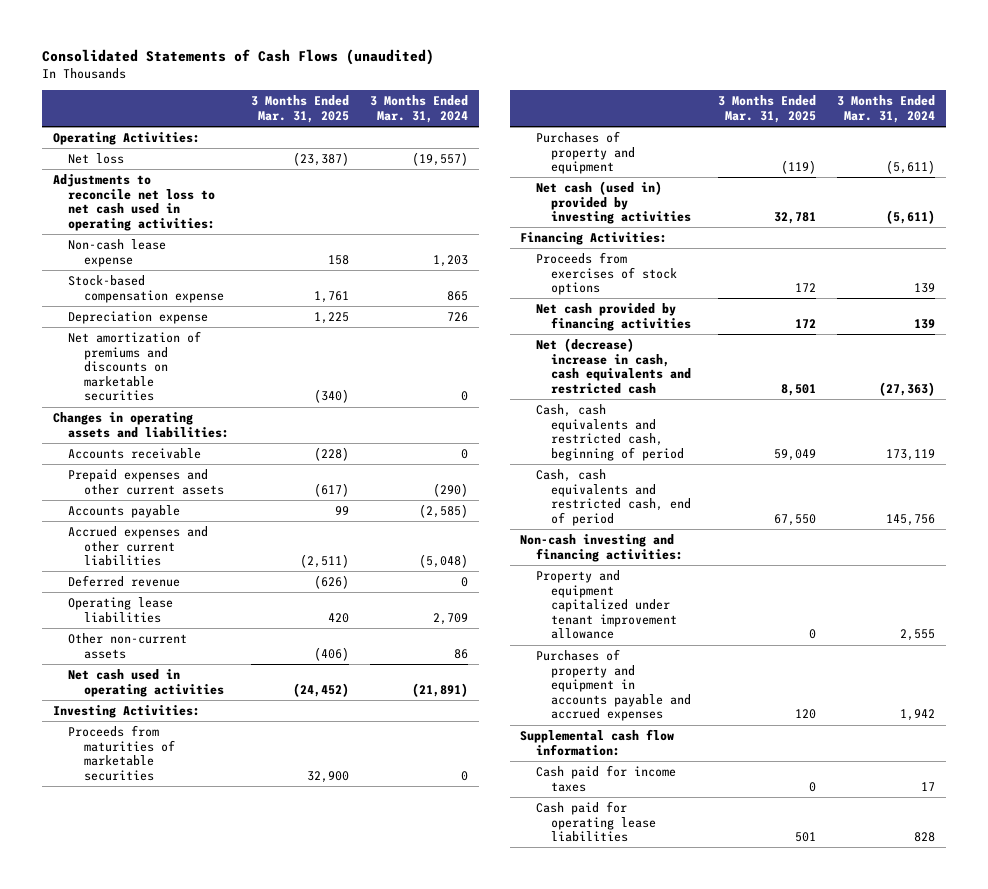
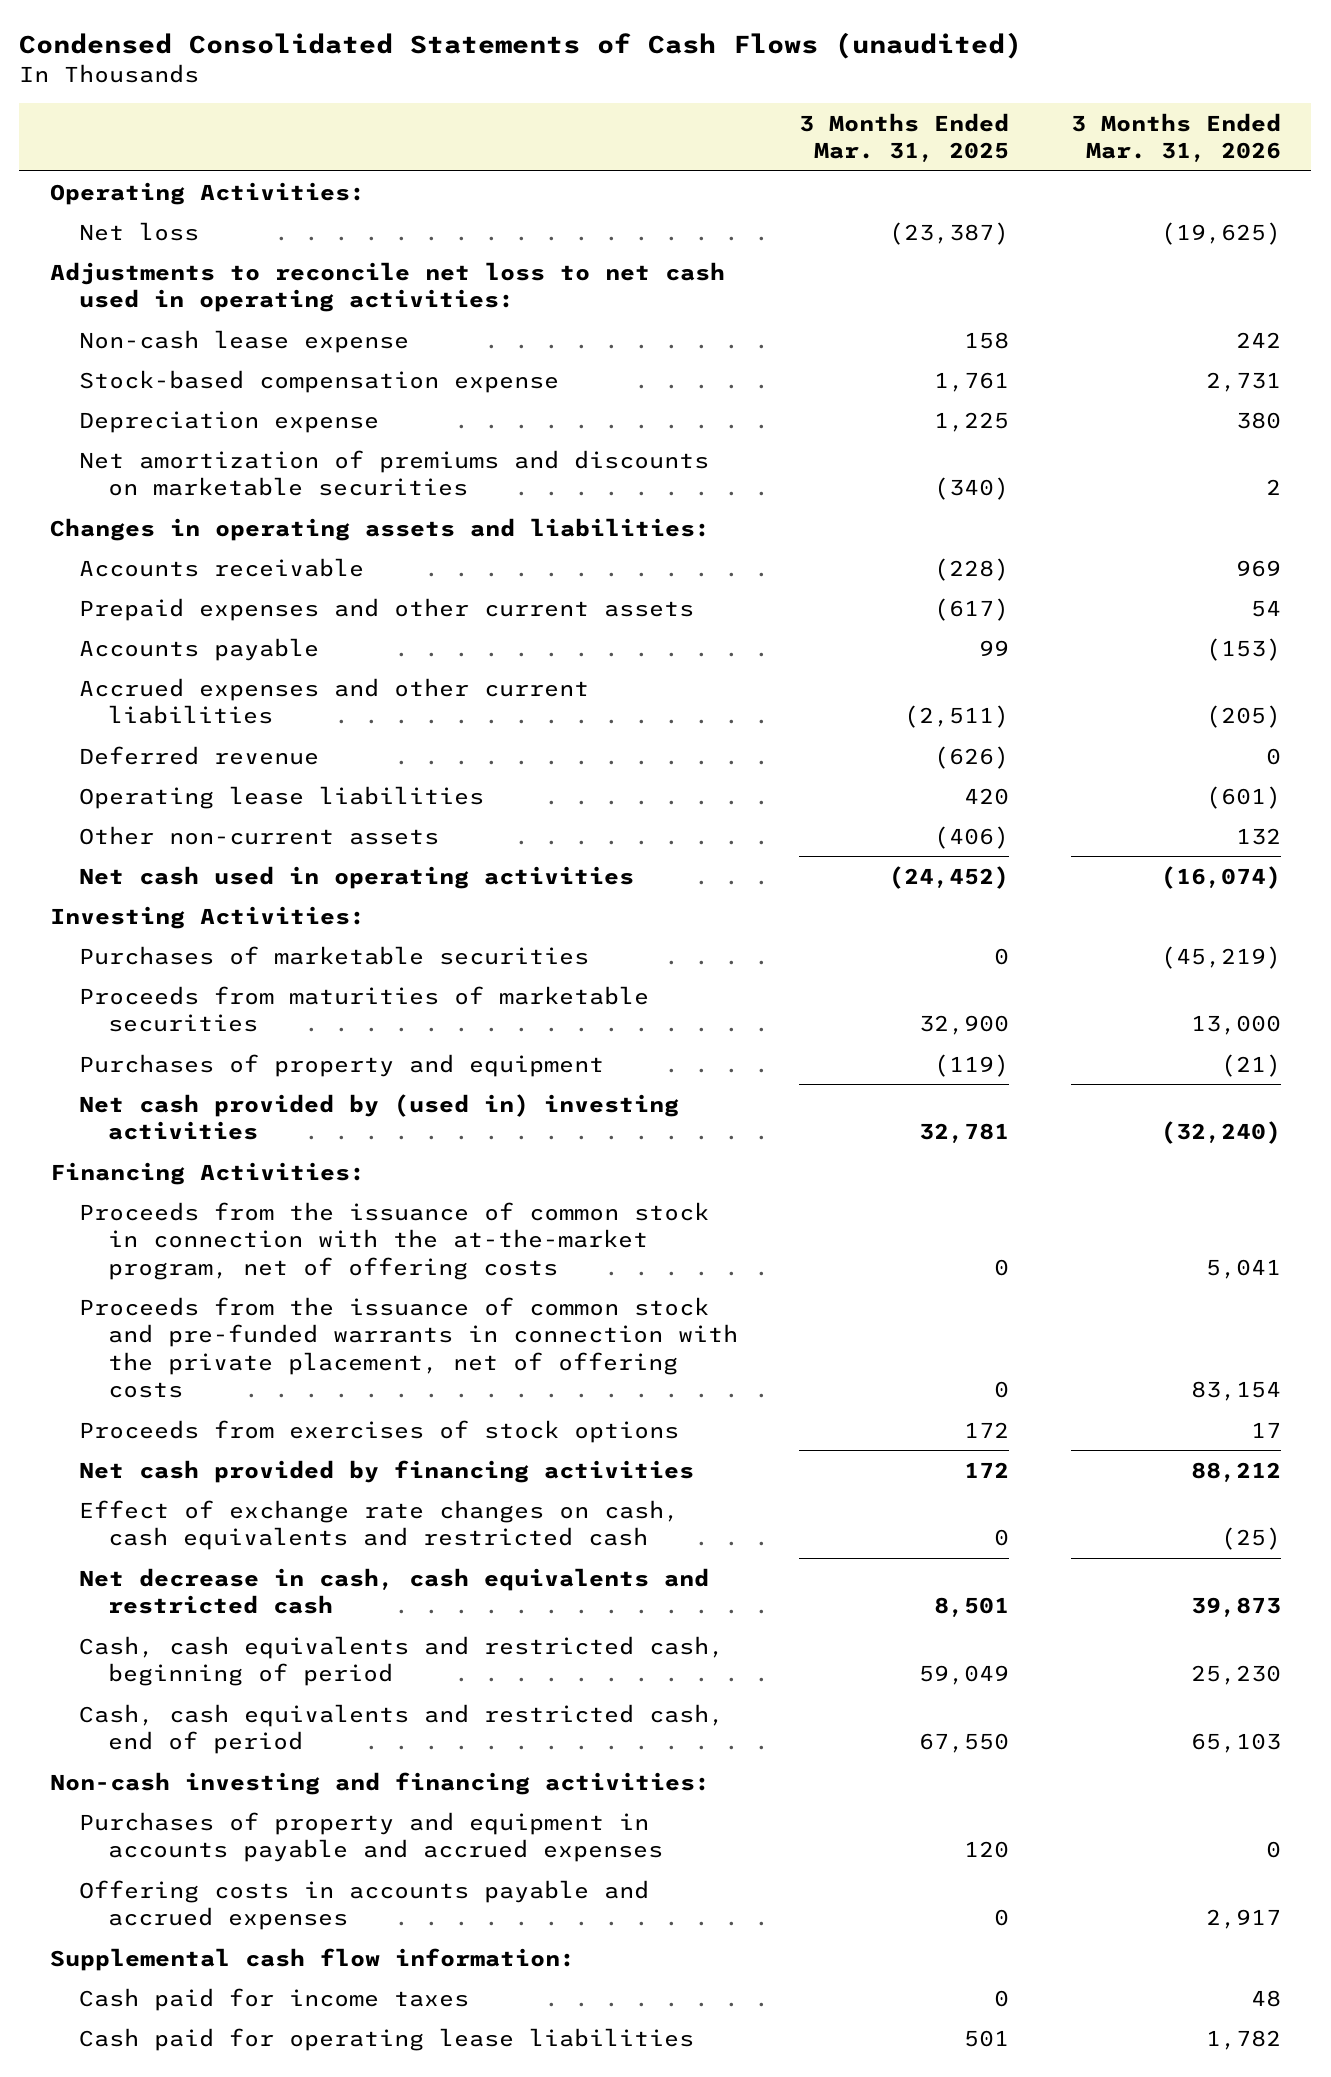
[42,49,435,66] Consolidated Statements of Cash Flows (unaudited) -> [19,31,1023,59] Condensed Consolidated Statements of Cash Flows (unaudited)
[369,95,468,123] 3 Months Ended Mar. 31, 2024 -> none
none -> [1070,112,1281,163] 3 Months Ended Mar. 31, 2026
none -> [79,945,590,965] Purchases of marketable securities
[535,180,692,225] Net cash (used in) provided by investing activities -> [79,1093,680,1141] Net cash provided by (used in) investing activities
none -> [79,1201,710,1280] Proceeds from the issuance of common stock in connection with the at-the-market program, net of offering costs
none -> [79,1296,739,1399] Proceeds from the issuance of common stock and pre-funded warrants in connection with the private placement, net of offering costs
none -> [79,1499,680,1551] Effect of exchange rate changes on cash, cash equivalents and restricted cash
[535,337,692,394] Net (decrease) increase in cash, cash equivalents and restricted cash -> [79,1567,710,1615] Net decrease in cash, cash equivalents and restricted cash
[535,569,678,640] Property and equipment capitalized under tenant improvement allowance -> none
none -> [79,1879,650,1931] Offering costs in accounts payable and accrued expenses

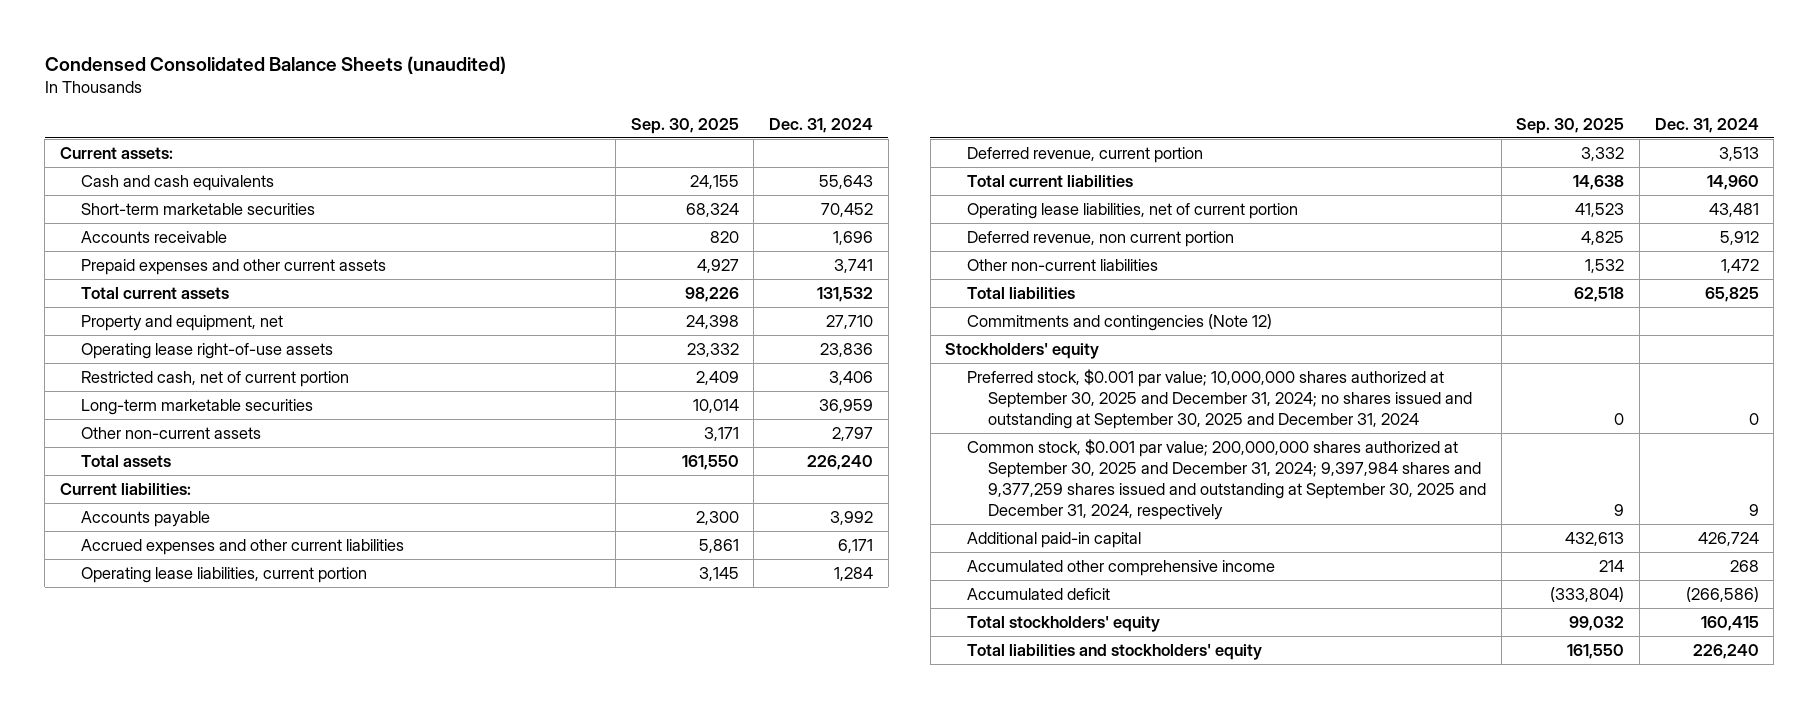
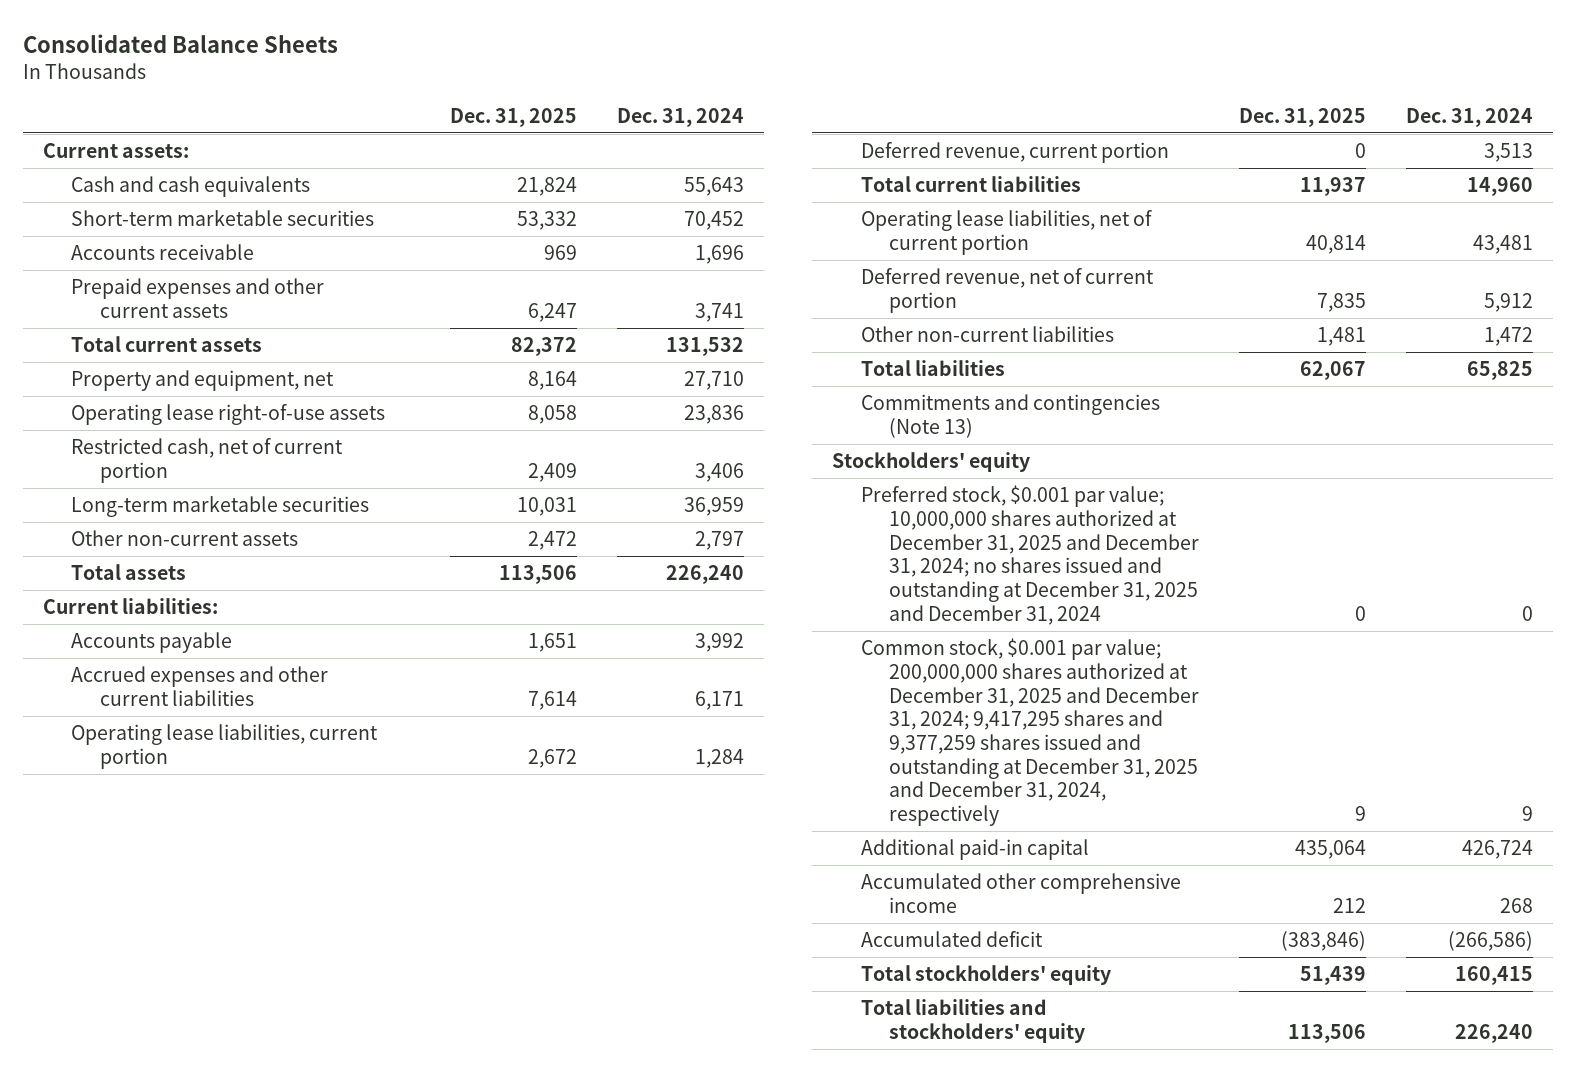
[44,55,506,74] Condensed Consolidated Balance Sheets (unaudited) -> [22,33,338,53] Consolidated Balance Sheets
[630,117,739,134] Sep. 30, 2025 -> none
none -> [449,107,577,127] Dec. 31, 2025
[966,231,1234,248] Deferred revenue, non current portion -> [860,268,1154,313] Deferred revenue, net of current portion
[966,314,1272,332] Commitments and contingencies (Note 12) -> [860,394,1160,438] Commitments and contingencies (Note 13)
[966,369,1472,430] Preferred stock, $0.001 par value; 10,000,000 shares authorized at September 30, 2025 and December 31, 2024; no shares issued and outstanding at September 30, 2025 and December 31, 2024 -> [860,485,1200,625] Preferred stock, $0.001 par value; 10,000,000 shares authorized at December 31, 2025 and December 31, 2024; no shares issued and outstanding at December 31, 2025 and December 31, 2024
[966,439,1486,521] Common stock, $0.001 par value; 200,000,000 shares authorized at September 30, 2025 and December 31, 2024; 9,397,984 shares and 9,377,259 shares issued and outstanding at September 30, 2025 and December 31, 2024, respectively -> [860,638,1200,826] Common stock, $0.001 par value; 200,000,000 shares authorized at December 31, 2025 and December 31, 2024; 9,417,295 shares and 9,377,259 shares issued and outstanding at December 31, 2025 and December 31, 2024, respectively

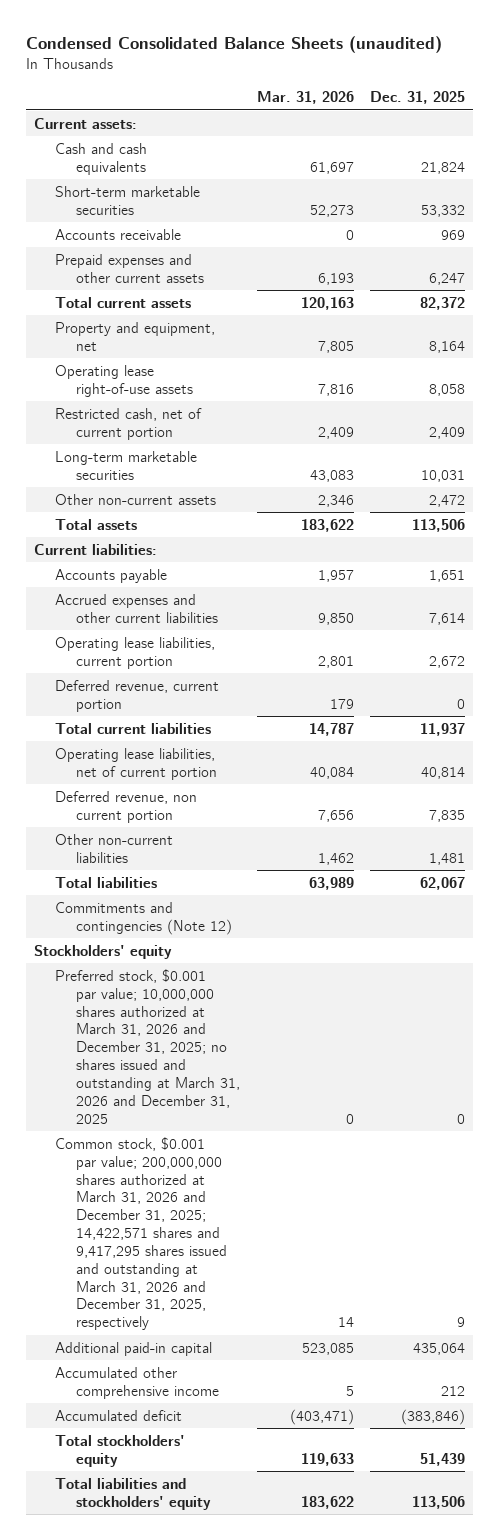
[22,33,338,53] Consolidated Balance Sheets -> [26,36,443,54] Condensed Consolidated Balance Sheets (unaudited)
[616,107,744,127] Dec. 31, 2024 -> none
none -> [256,90,354,104] Mar. 31, 2026
[860,268,1154,313] Deferred revenue, net of current portion -> [55,790,198,823] Deferred revenue, non current portion
[860,394,1160,438] Commitments and contingencies (Note 13) -> [55,901,233,935] Commitments and contingencies (Note 12)
[860,485,1200,625] Preferred stock, $0.001 par value; 10,000,000 shares authorized at December 31, 2025 and December 31, 2024; no shares issued and outstanding at December 31, 2025 and December 31, 2024 -> [55,968,241,1124] Preferred stock, $0.001 par value; 10,000,000 shares authorized at March 31, 2026 and December 31, 2025; no shares issued and outstanding at March 31, 2026 and December 31, 2025
[860,638,1200,826] Common stock, $0.001 par value; 200,000,000 shares authorized at December 31, 2025 and December 31, 2024; 9,417,295 shares and 9,377,259 shares issued and outstanding at December 31, 2025 and December 31, 2024, respectively -> [55,1136,228,1331] Common stock, $0.001 par value; 200,000,000 shares authorized at March 31, 2026 and December 31, 2025; 14,422,571 shares and 9,417,295 shares issued and outstanding at March 31, 2026 and December 31, 2025, respectively

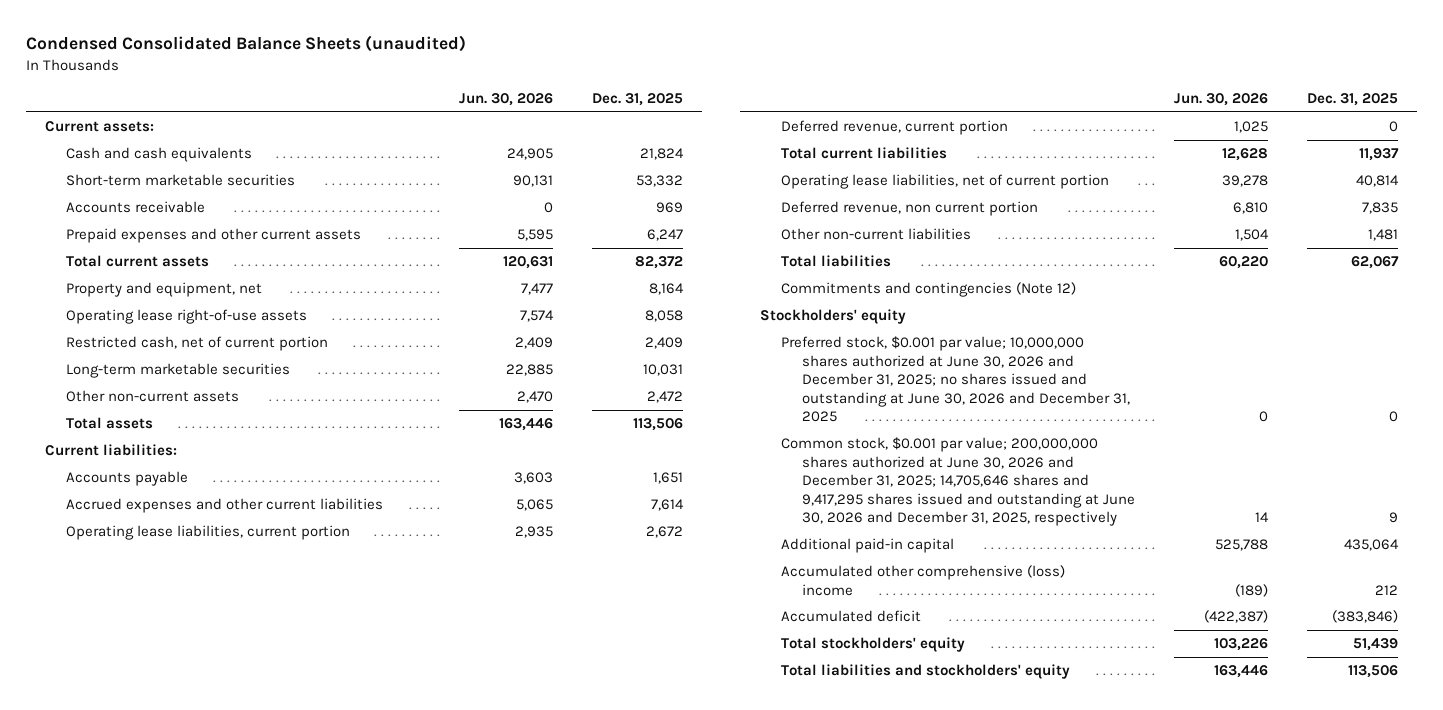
[256,90,354,104] Mar. 31, 2026 -> none
none -> [459,93,554,107] Jun. 30, 2026
[55,968,241,1124] Preferred stock, $0.001 par value; 10,000,000 shares authorized at March 31, 2026 and December 31, 2025; no shares issued and outstanding at March 31, 2026 and December 31, 2025 -> [781,336,1131,423] Preferred stock, $0.001 par value; 10,000,000 shares authorized at June 30, 2026 and December 31, 2025; no shares issued and outstanding at June 30, 2026 and December 31, 2025
[55,1136,228,1331] Common stock, $0.001 par value; 200,000,000 shares authorized at March 31, 2026 and December 31, 2025; 14,422,571 shares and 9,417,295 shares issued and outstanding at March 31, 2026 and December 31, 2025, respectively -> [781,437,1136,527] Common stock, $0.001 par value; 200,000,000 shares authorized at June 30, 2026 and December 31, 2025; 14,705,646 shares and 9,417,295 shares issued and outstanding at June 30, 2026 and December 31, 2025, respectively
[55,1366,220,1399] Accumulated other comprehensive income -> [781,565,1066,596] Accumulated other comprehensive (loss) income

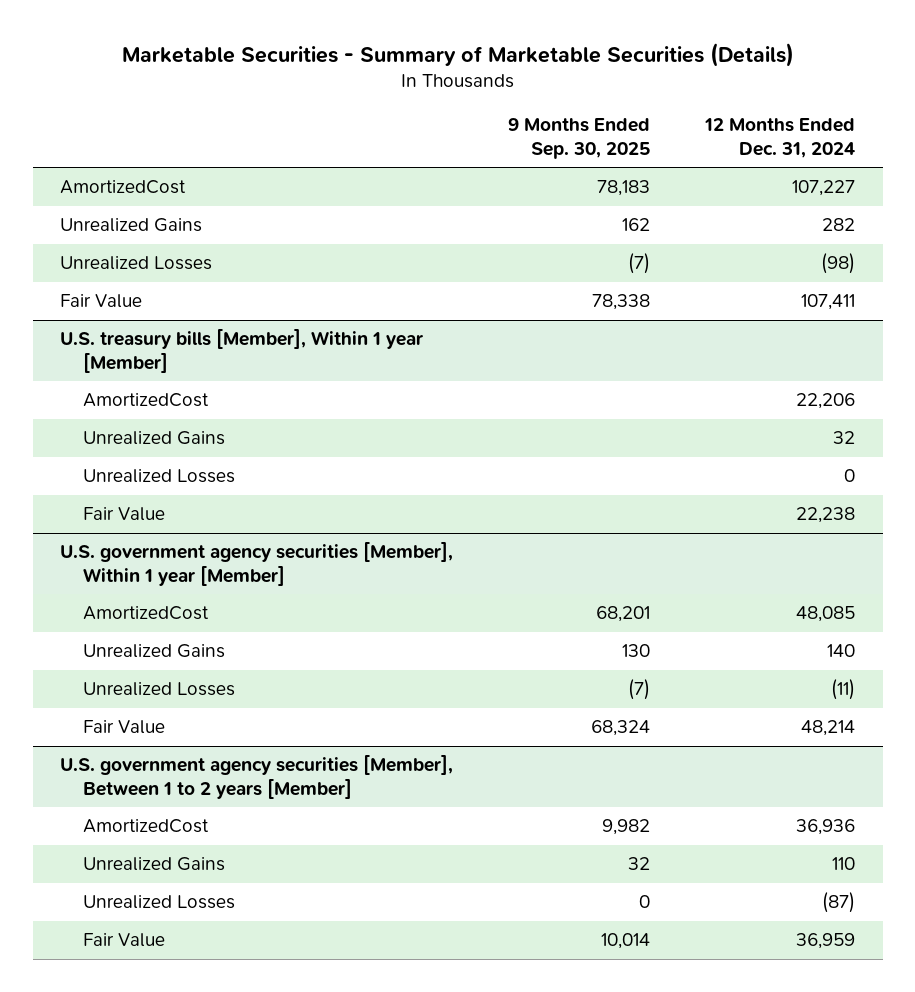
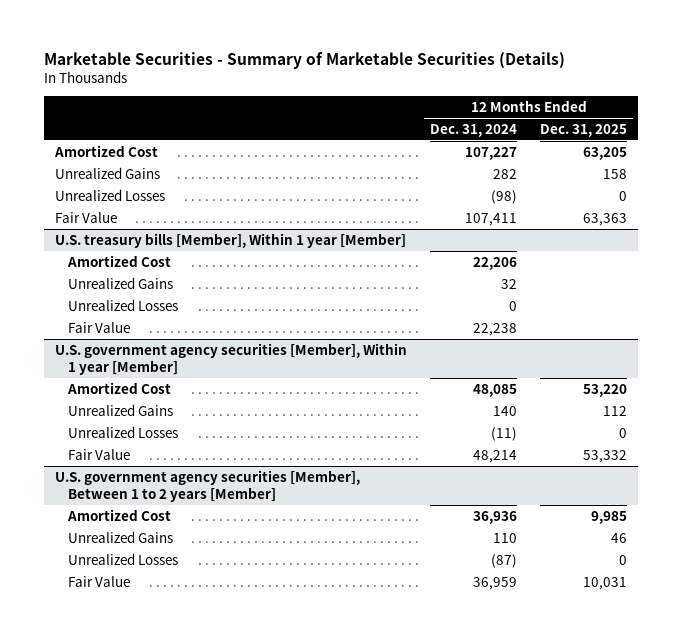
[508,118,651,159] 9 Months Ended Sep. 30, 2025 -> none
none -> [539,123,627,137] Dec. 31, 2025
[60,180,187,195] AmortizedCost -> [54,144,159,157] Amortized Cost
[83,393,210,408] AmortizedCost -> [67,254,172,267] Amortized Cost
[83,606,210,621] AmortizedCost -> [67,381,172,394] Amortized Cost
[83,819,210,834] AmortizedCost -> [67,508,172,521] Amortized Cost

